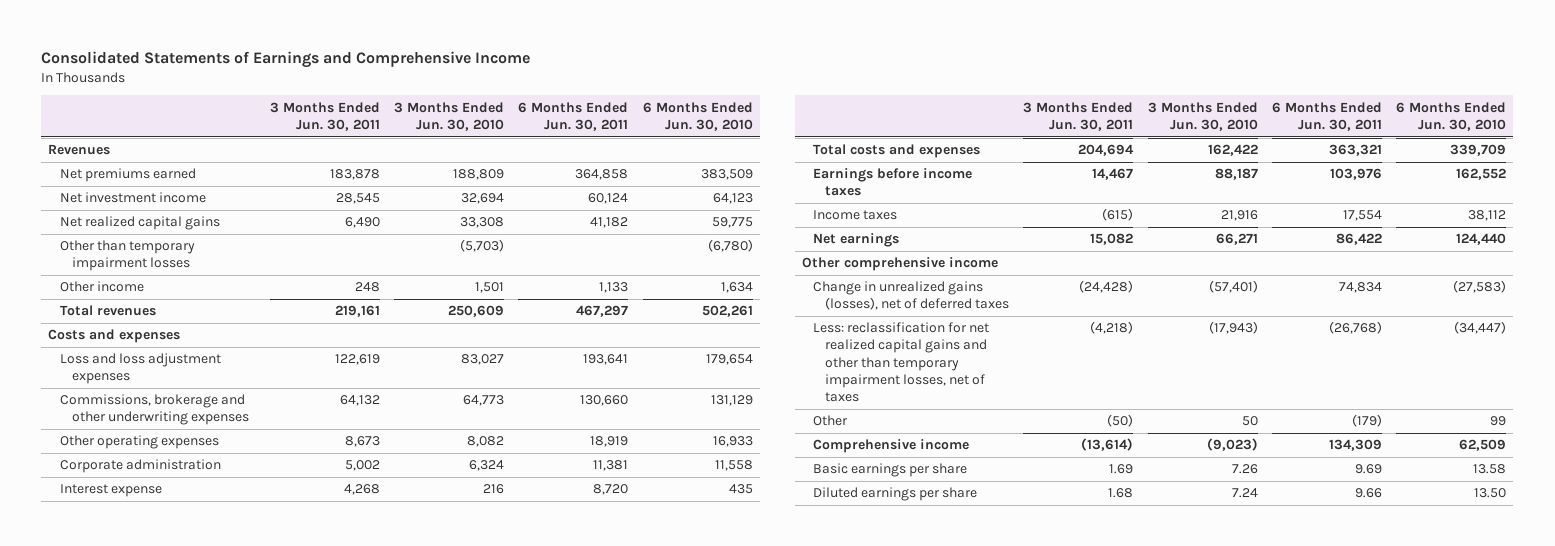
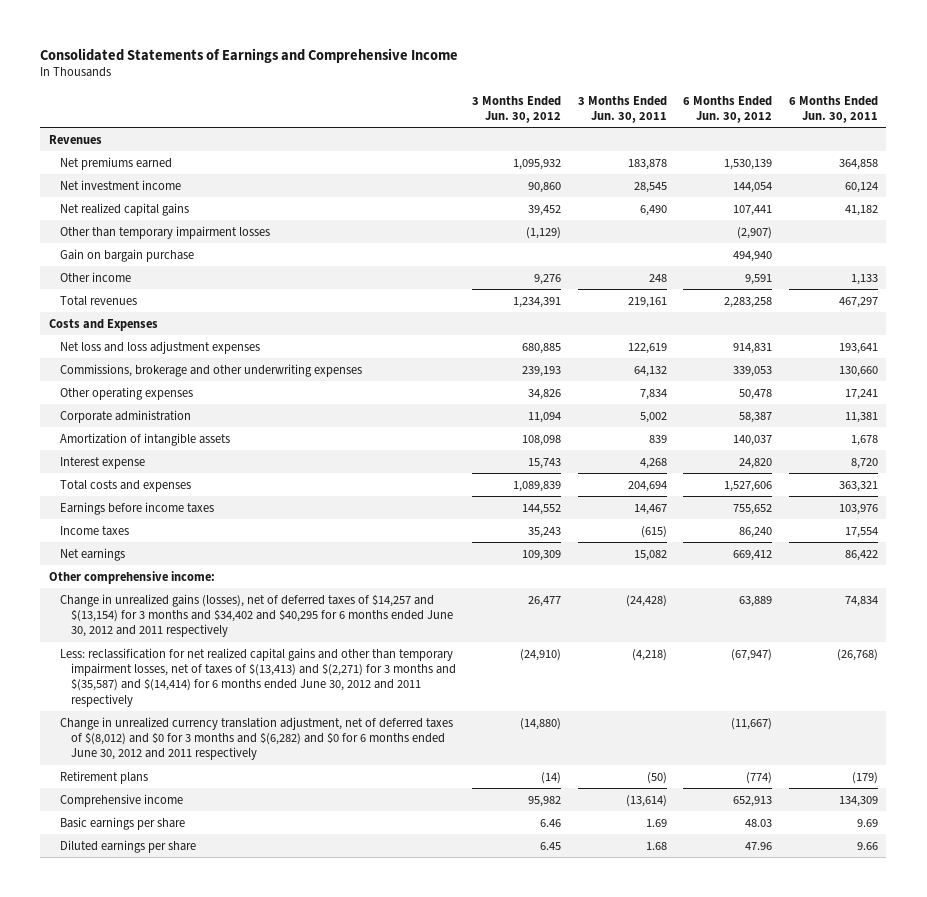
[394,101,505,131] 3 Months Ended Jun. 30, 2010 -> none
[642,101,753,131] 6 Months Ended Jun. 30, 2010 -> none
none -> [472,95,562,123] 3 Months Ended Jun. 30, 2012
none -> [683,95,773,123] 6 Months Ended Jun. 30, 2012
none -> [59,248,194,262] Gain on bargain purchase
[48,329,181,344] Costs and expenses -> [48,318,158,331] Costs and Expenses
[59,353,221,385] Loss and loss adjustment expenses -> [59,340,260,354] Net loss and loss adjustment expenses
[344,436,380,448] 8,673 -> [639,388,667,400] 7,834
[590,436,629,448] 18,919 -> [844,388,878,400] 17,241
none -> [59,432,230,446] Amortization of intangible assets
[801,257,998,272] Other comprehensive income -> [48,570,215,584] Other comprehensive income:
[813,281,1009,311] Change in unrealized gains (losses), net of deferred taxes -> [59,593,453,638] Change in unrealized gains (losses), net of deferred taxes of $14,257 and $(13,154) for 3 months and $34,402 and $40,295 for 6 months ended June 30, 2012 and 2011 respectively
[813,322,990,402] Less: reclassification for net realized capital gains and other than temporary impairment losses, net of taxes -> [59,647,456,707] Less: reclassification for net realized capital gains and other than temporary impairment losses, net of taxes of $(13,413) and $(2,271) for 3 months and $(35,587) and $(14,414) for 6 months ended June 30, 2012 and 2011 respectively
none -> [59,716,453,761] Change in unrealized currency translation adjustment, net of deferred taxes of $(8,012) and $0 for 3 months and $(6,282) and $0 for 6 months ended June 30, 2012 and 2011 respectively
[813,415,849,427] Other -> [59,770,148,784] Retirement plans

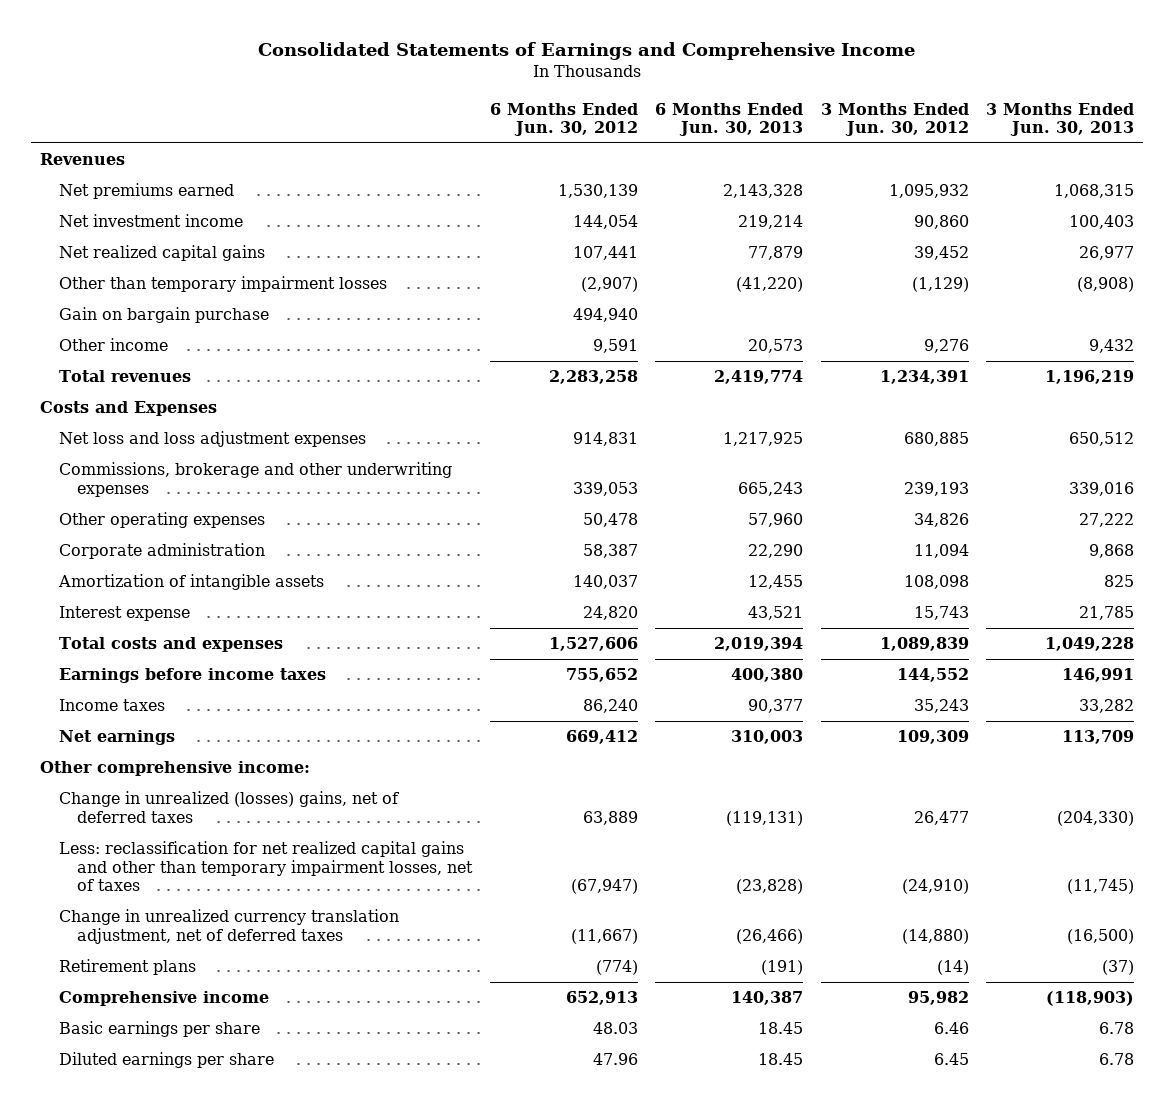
[577,95,667,123] 3 Months Ended Jun. 30, 2011 -> none
[788,95,878,123] 6 Months Ended Jun. 30, 2011 -> none
none -> [655,102,804,136] 6 Months Ended Jun. 30, 2013
none -> [986,102,1135,136] 3 Months Ended Jun. 30, 2013
[59,593,453,638] Change in unrealized gains (losses), net of deferred taxes of $14,257 and $(13,154) for 3 months and $34,402 and $40,295 for 6 months ended June 30, 2012 and 2011 respectively -> [58,791,399,823] Change in unrealized (losses) gains, net of deferred taxes
[59,647,456,707] Less: reclassification for net realized capital gains and other than temporary impairment losses, net of taxes of $(13,413) and $(2,271) for 3 months and $(35,587) and $(14,414) for 6 months ended June 30, 2012 and 2011 respectively -> [58,841,473,892] Less: reclassification for net realized capital gains and other than temporary impairment losses, net of taxes
[59,716,453,761] Change in unrealized currency translation adjustment, net of deferred taxes of $(8,012) and $0 for 3 months and $(6,282) and $0 for 6 months ended June 30, 2012 and 2011 respectively -> [58,909,399,944] Change in unrealized currency translation adjustment, net of deferred taxes

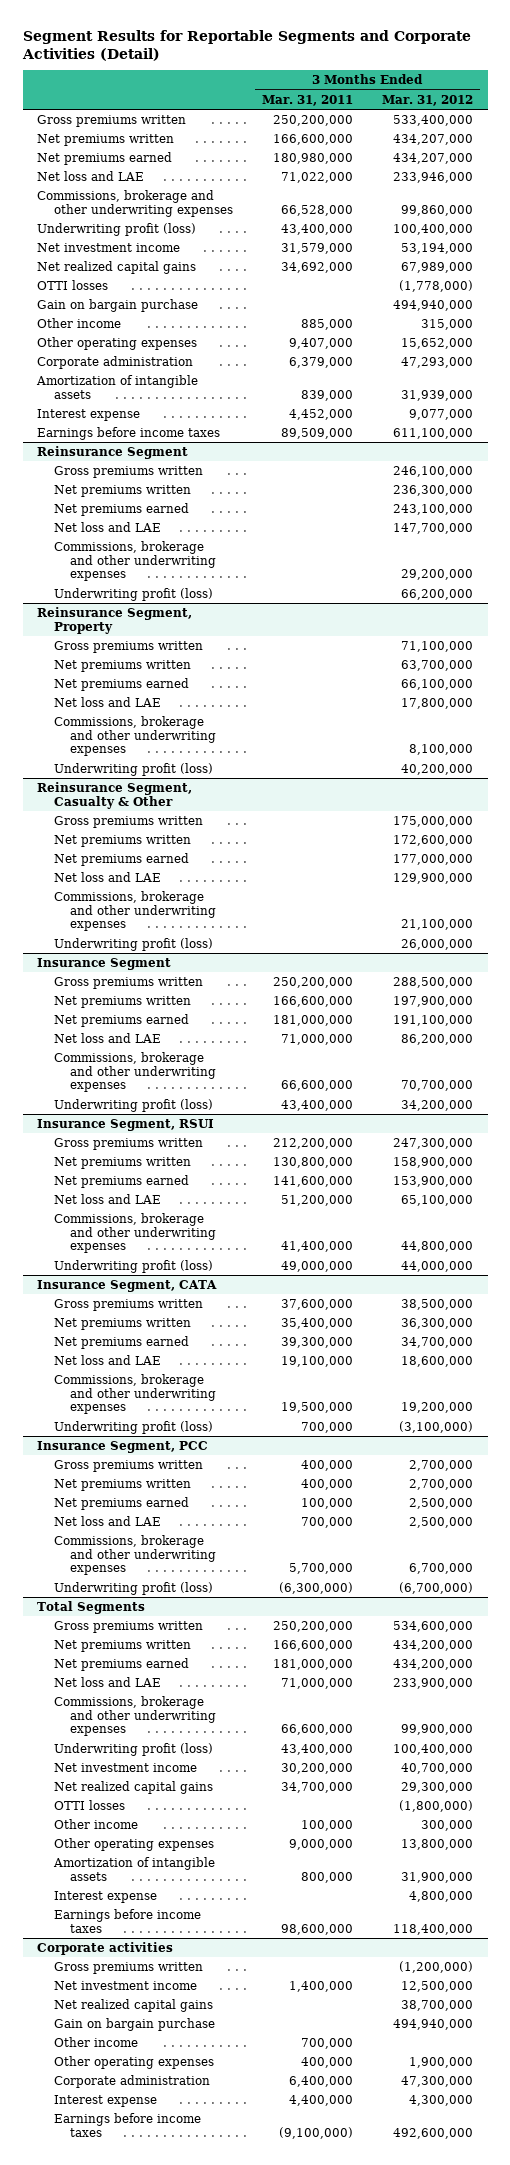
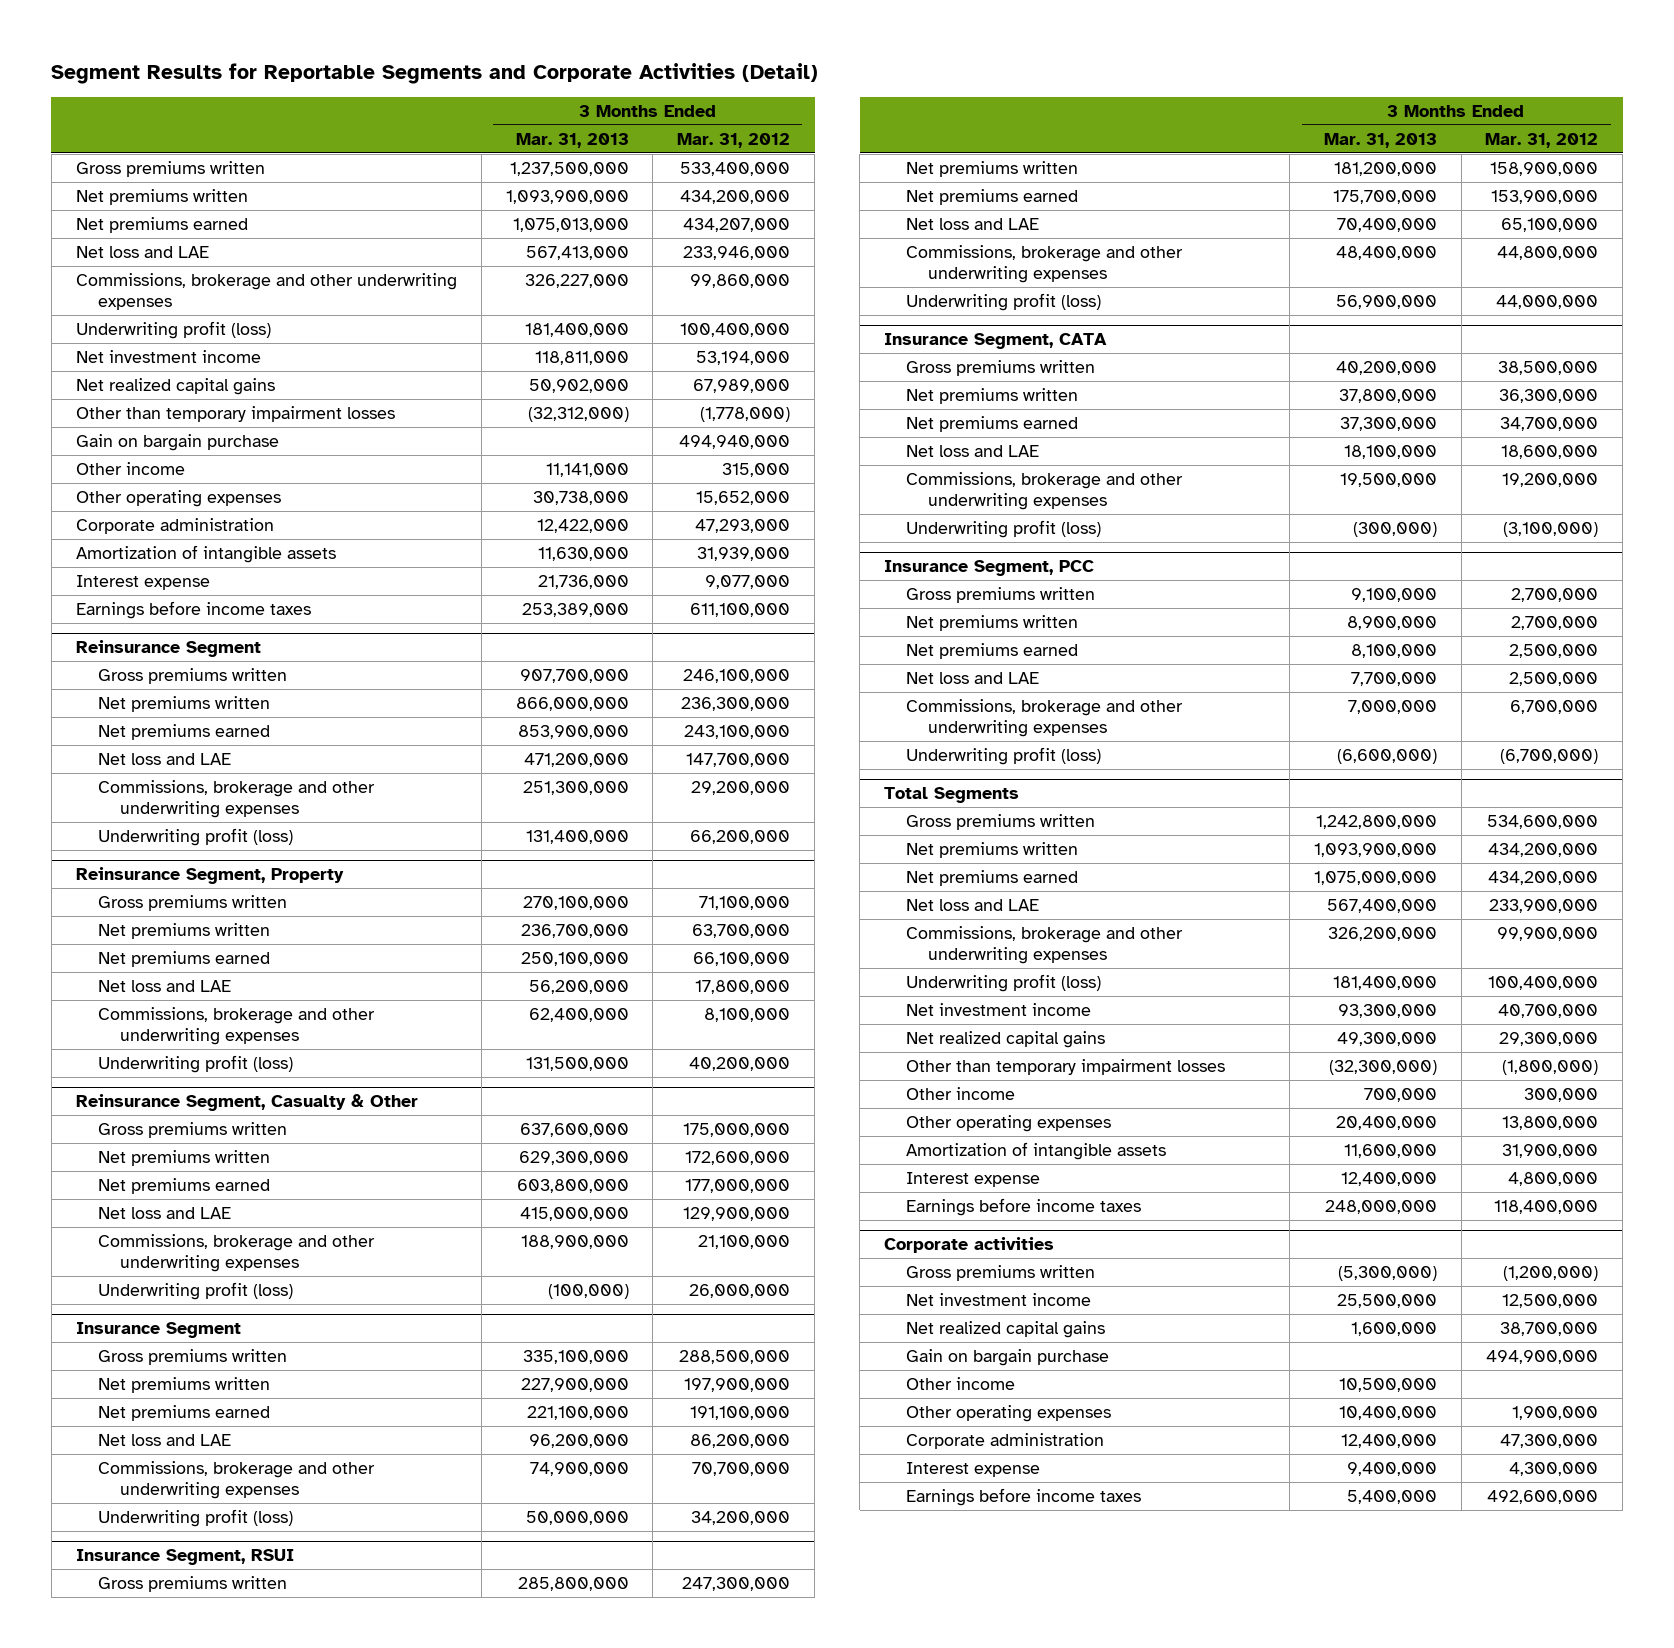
[261,94,353,106] Mar. 31, 2011 -> none
none -> [515,132,629,148] Mar. 31, 2013
[393,133,474,145] 434,207,000 -> [680,189,791,204] 434,200,000
[37,279,109,290] OTTI losses -> [75,405,395,422] Other than temporary impairment losses
[53,1799,125,1810] OTTI losses -> [906,1058,1226,1075] Other than temporary impairment losses
[393,2018,474,2030] 494,940,000 -> [1486,1349,1599,1364] 494,900,000

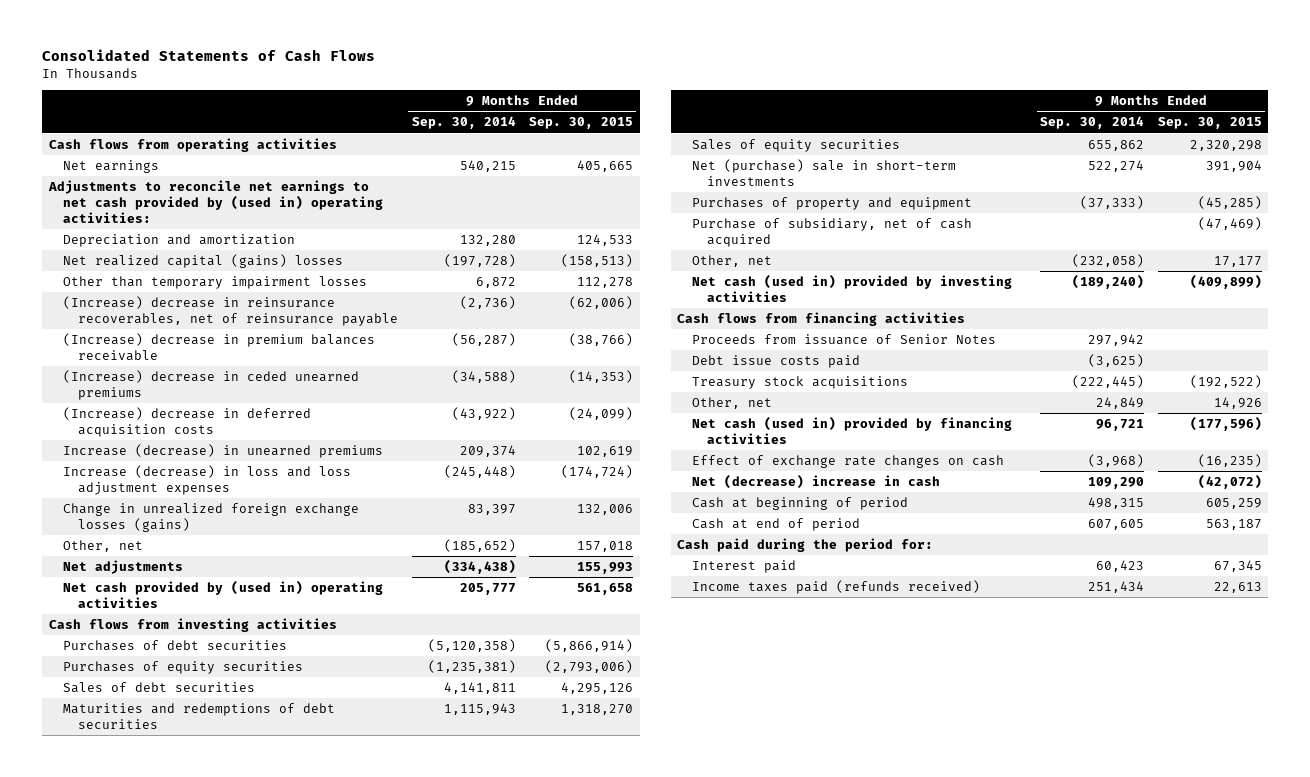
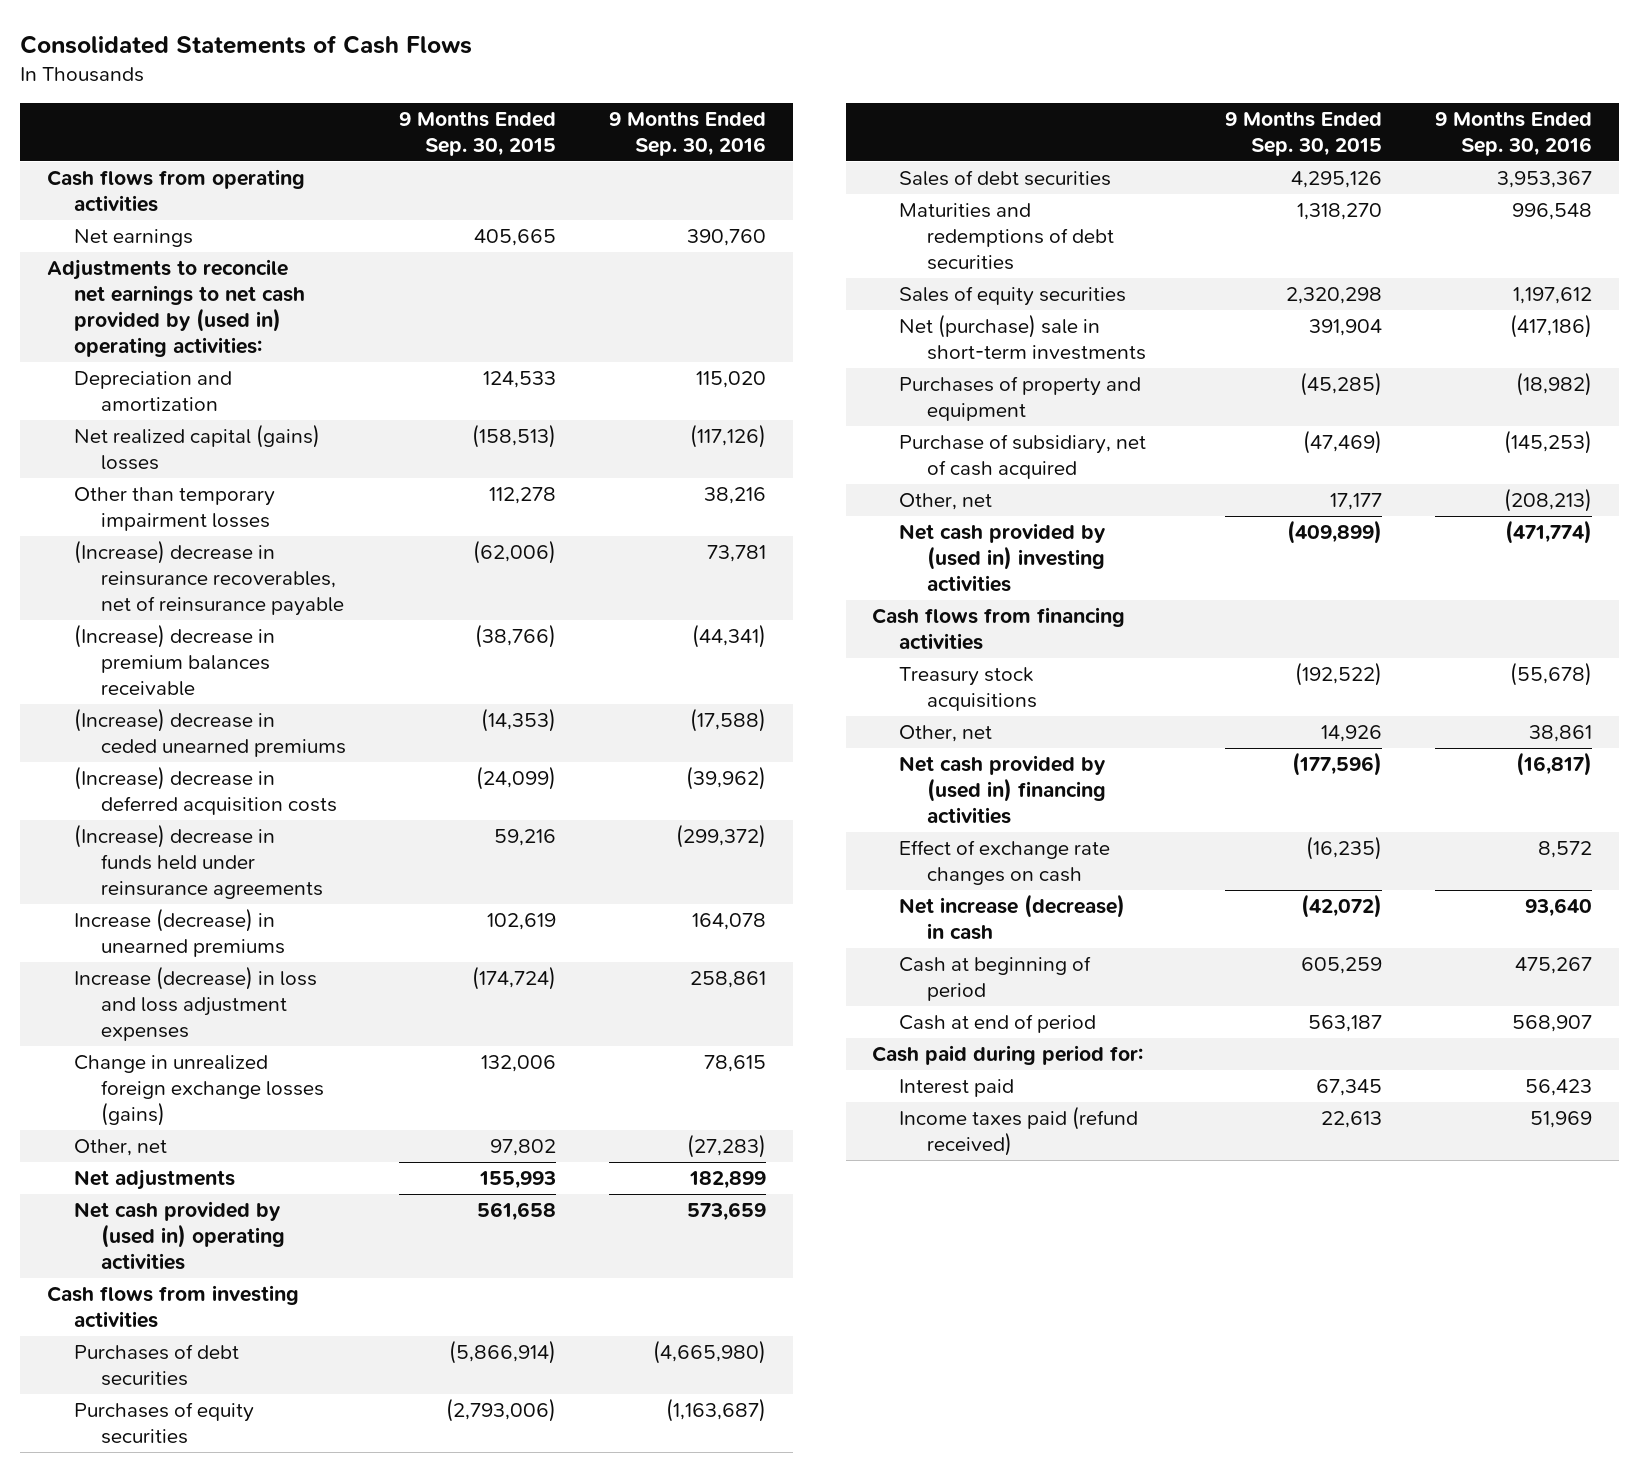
[411,116,516,130] Sep. 30, 2014 -> none
none -> [609,110,767,156] 9 Months Ended Sep. 30, 2016
none -> [73,824,323,900] (Increase) decrease in funds held under reinsurance agreements
[577,540,634,552] 157,018 -> [489,1139,556,1157] 97,802
[692,274,1013,302] Net cash (used in) provided by investing activities -> [899,523,1107,593] Net cash provided by (used in) investing activities
[692,333,997,345] Proceeds from issuance of Senior Notes -> none
[692,354,861,368] Debt issue costs paid -> none
[692,416,1013,444] Net cash (used in) provided by financing activities -> [899,755,1107,825] Net cash provided by (used in) financing activities
[692,474,941,489] Net (decrease) increase in cash -> [899,894,1126,941] Net increase (decrease) in cash
[677,537,934,552] Cash paid during the period for: -> [872,1045,1144,1066] Cash paid during period for:
[692,579,981,594] Income taxes paid (refunds received) -> [899,1106,1139,1157] Income taxes paid (refund received)

